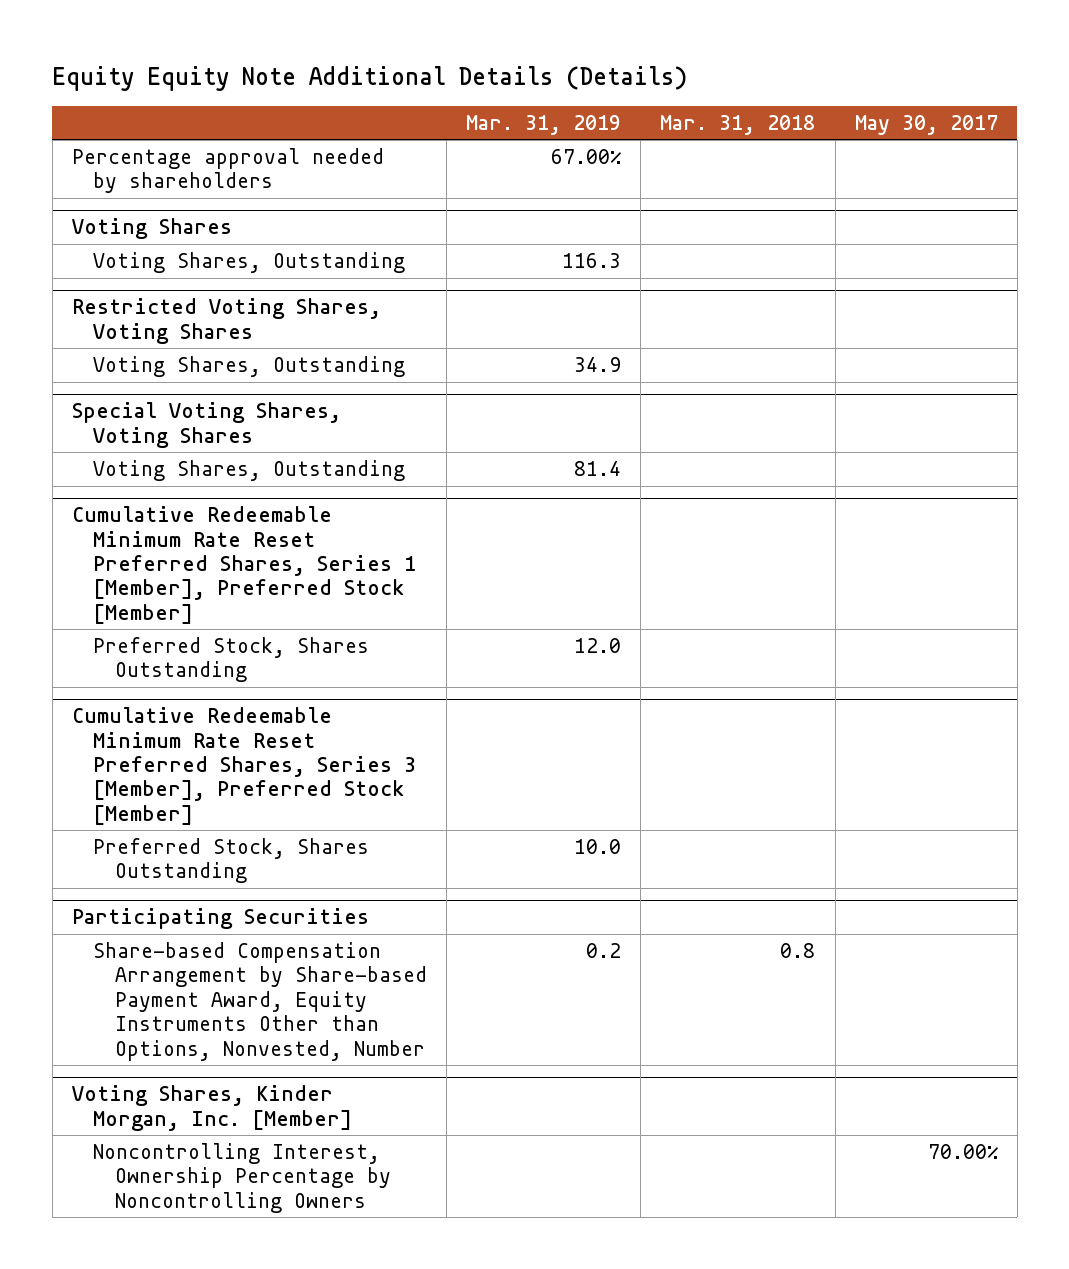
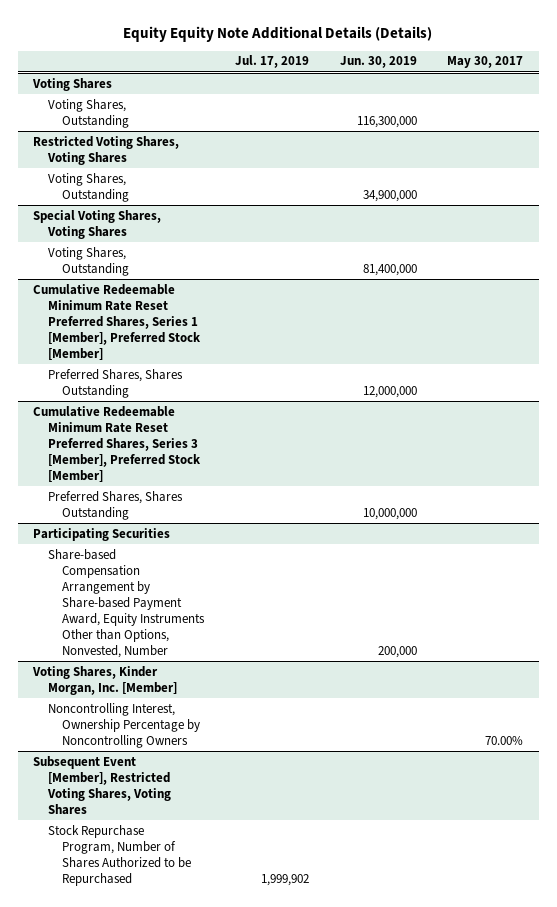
[466,114,622,135] Mar. 31, 2019 -> none
[660,114,816,135] Mar. 31, 2018 -> none
none -> [234,55,309,69] Jul. 17, 2019
none -> [339,56,417,69] Jun. 30, 2019
[71,148,384,194] Percentage approval needed by shareholders -> none
[93,637,370,683] Preferred Stock, Shares Outstanding -> [47,368,183,398] Preferred Shares, Shares Outstanding
[93,838,370,884] Preferred Stock, Shares Outstanding -> [47,490,183,520] Preferred Shares, Shares Outstanding
none -> [33,755,171,815] Subsequent Event [Member], Restricted Voting Shares, Voting Shares
none -> [47,824,192,886] Stock Repurchase Program, Number of Shares Authorized to be Repurchased

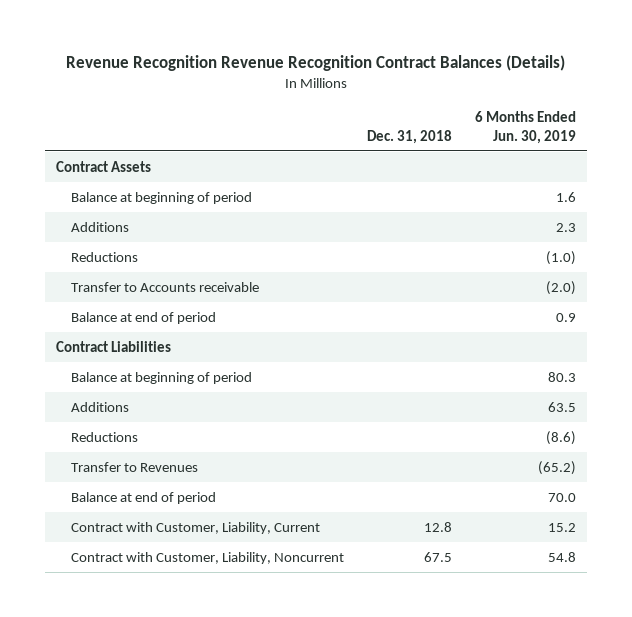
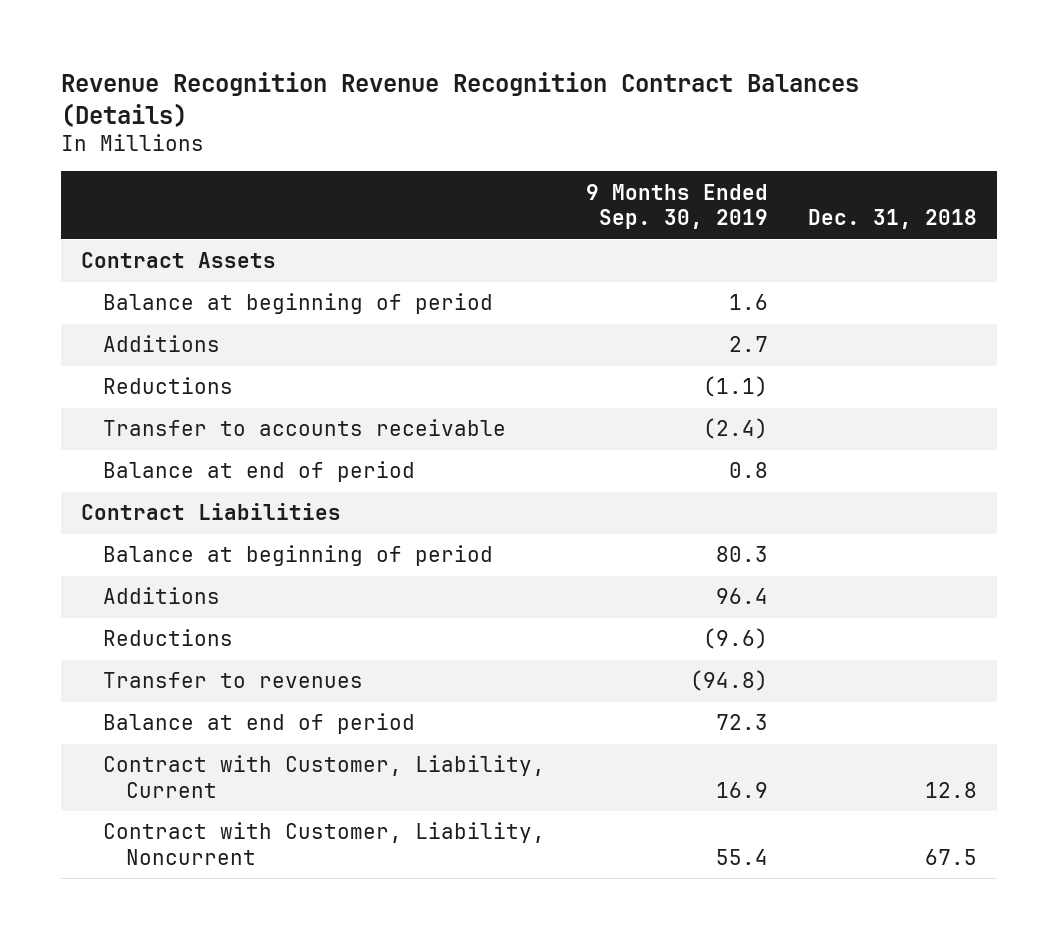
[474,111,576,144] 6 Months Ended Jun. 30, 2019 -> none
none -> [585,183,768,230] 9 Months Ended Sep. 30, 2019
[71,281,260,292] Transfer to Accounts receivable -> [103,419,507,437] Transfer to accounts receivable
[71,461,199,472] Transfer to Revenues -> [103,672,364,689] Transfer to revenues

